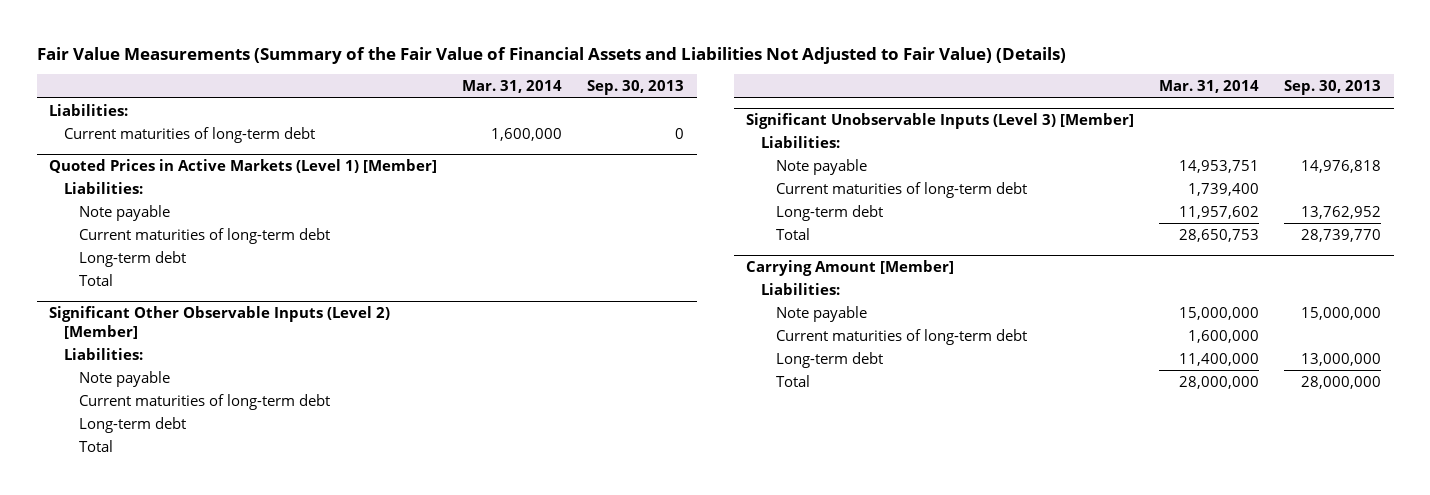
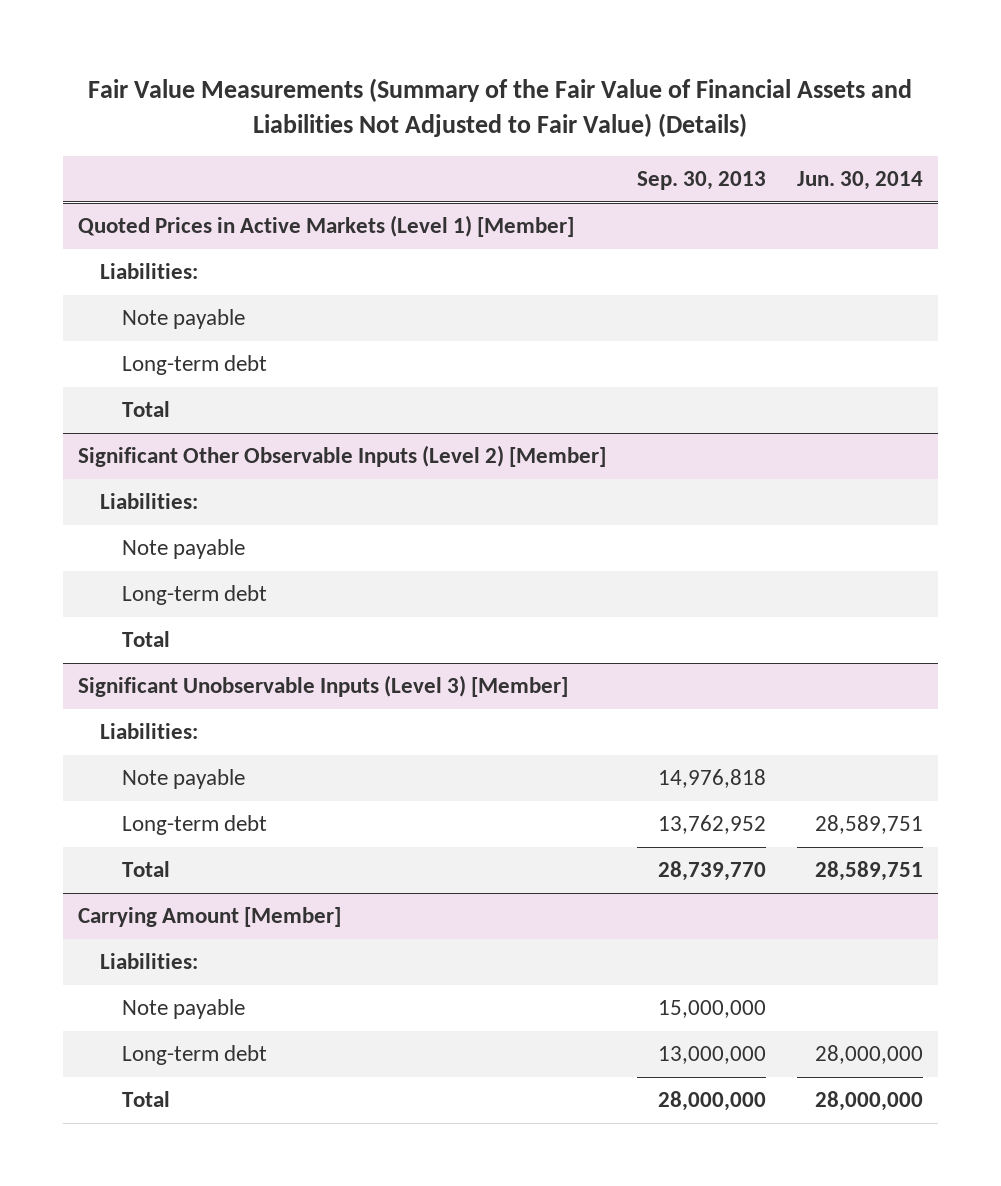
[462,80,563,94] Mar. 31, 2014 -> none
none -> [796,171,923,191] Jun. 30, 2014
[49,103,129,116] Liabilities: -> none
[64,126,316,143] Current maturities of long-term debt -> none
[79,227,331,244] Current maturities of long-term debt -> none
[79,393,331,410] Current maturities of long-term debt -> none
[775,181,1027,198] Current maturities of long-term debt -> none
[775,328,1027,345] Current maturities of long-term debt -> none

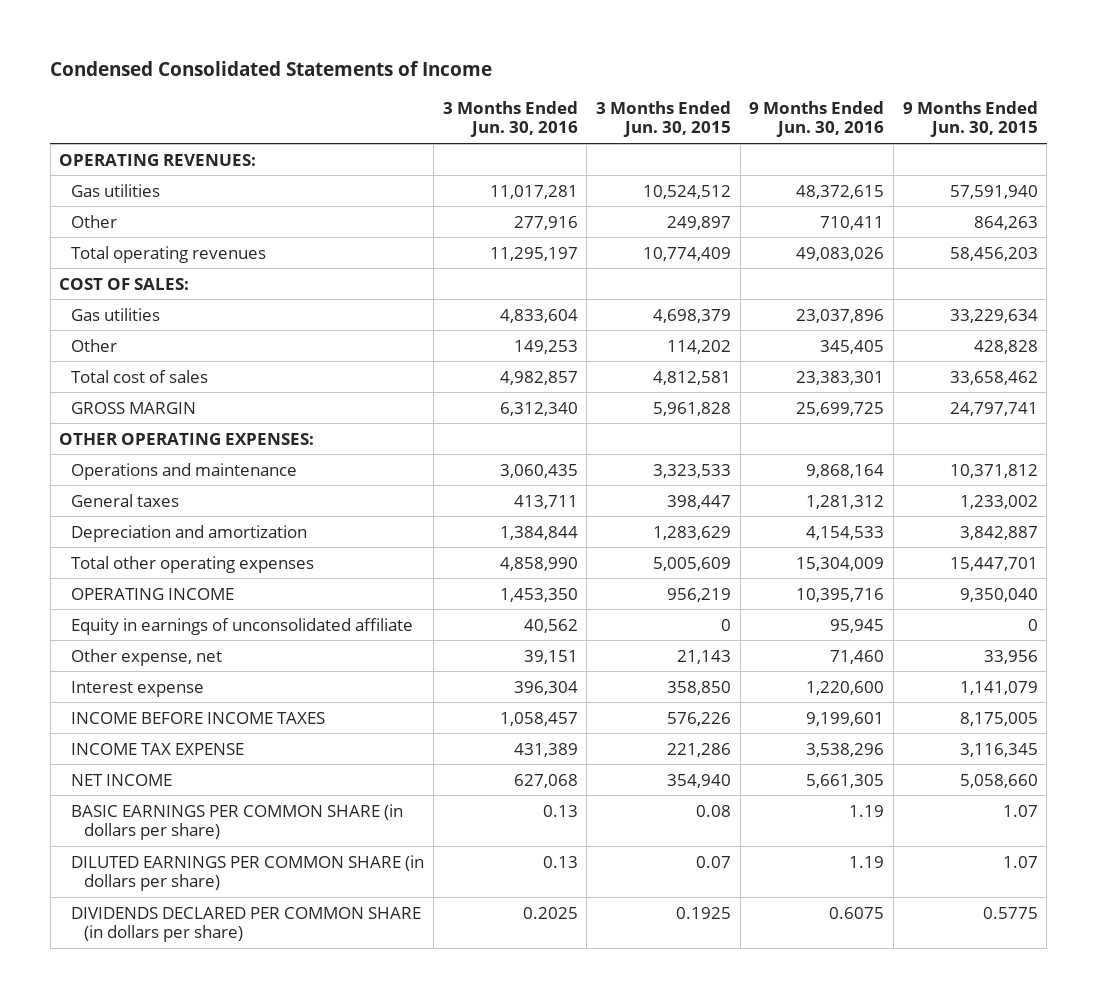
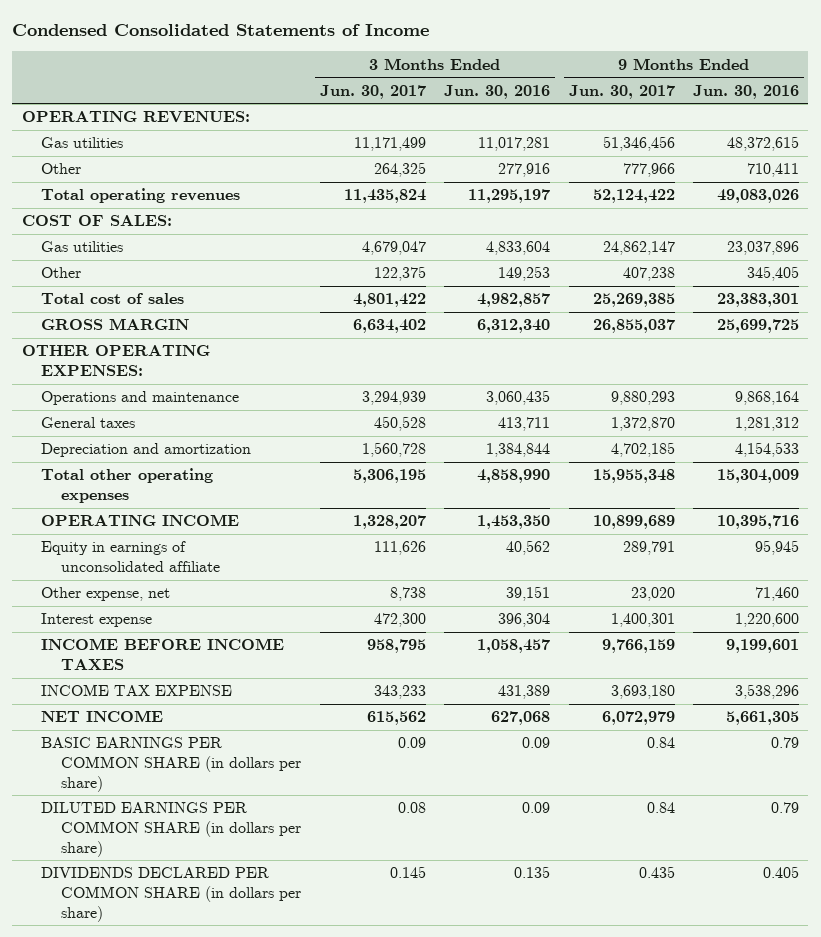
[595,101,731,138] 3 Months Ended Jun. 30, 2015 -> none
[902,101,1038,138] 9 Months Ended Jun. 30, 2015 -> none
none -> [319,84,426,99] Jun. 30, 2017
none -> [568,84,675,99] Jun. 30, 2017
[542,804,578,817] 0.13 -> [522,737,551,749] 0.09
[849,804,885,817] 1.19 -> [771,737,800,749] 0.79
[542,855,578,868] 0.13 -> [522,802,551,814] 0.09
[849,855,885,868] 1.19 -> [771,802,800,814] 0.79
[522,906,578,919] 0.2025 -> [514,866,551,879] 0.135
[829,906,885,919] 0.6075 -> [763,866,800,879] 0.405

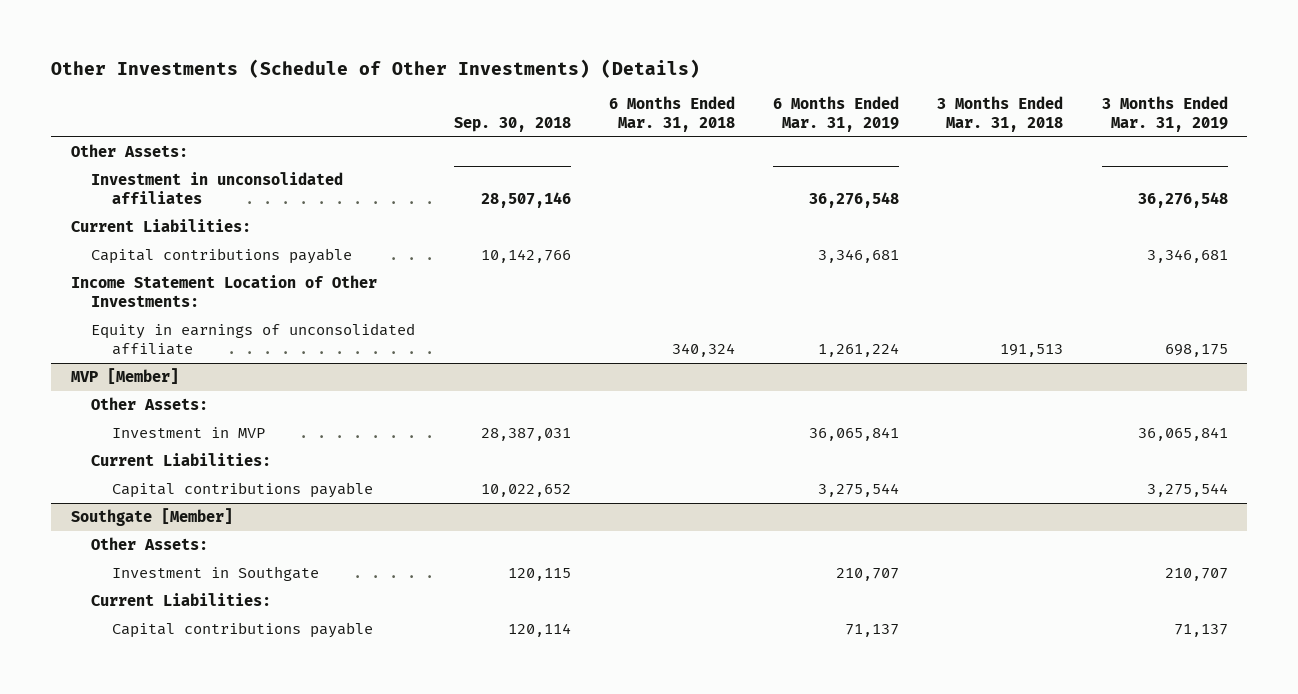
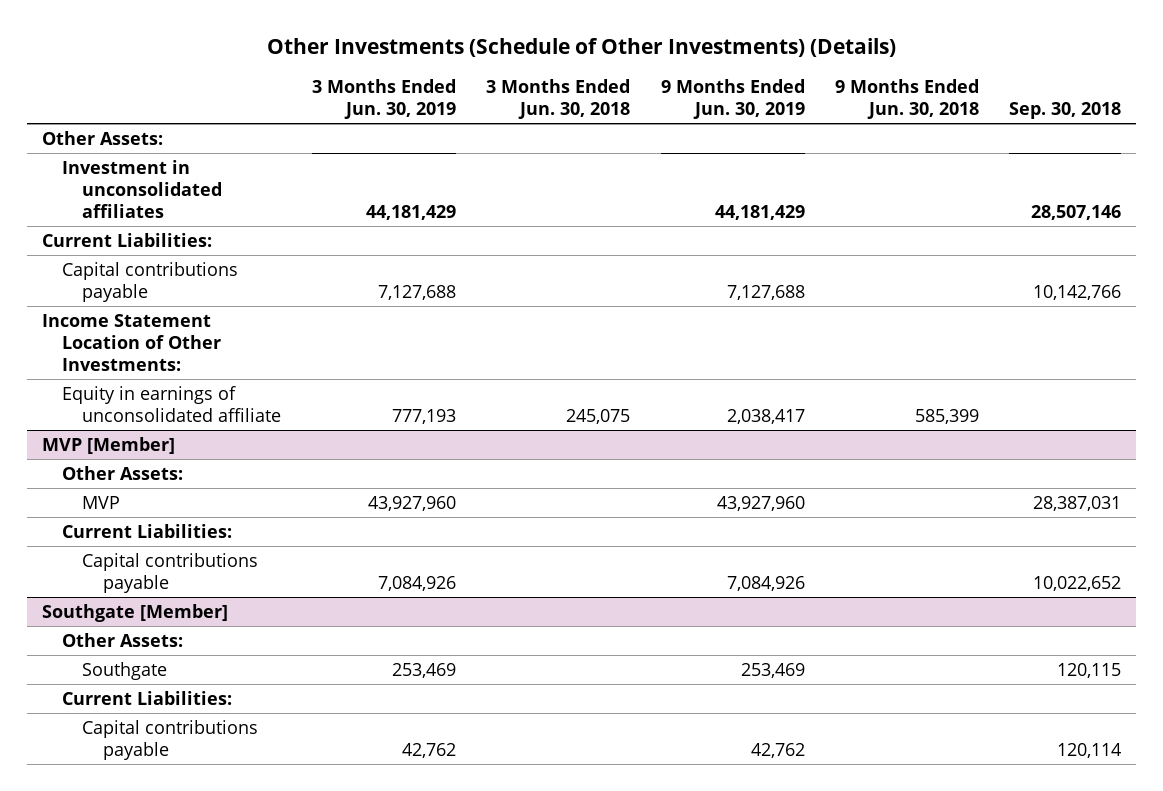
[608,95,735,133] 6 Months Ended Mar. 31, 2018 -> none
[773,95,900,133] 6 Months Ended Mar. 31, 2019 -> none
[937,95,1064,133] 3 Months Ended Mar. 31, 2018 -> none
[1101,95,1228,133] 3 Months Ended Mar. 31, 2019 -> none
none -> [311,78,456,120] 3 Months Ended Jun. 30, 2019
none -> [486,78,631,120] 3 Months Ended Jun. 30, 2018
none -> [660,78,805,120] 9 Months Ended Jun. 30, 2019
none -> [834,78,979,120] 9 Months Ended Jun. 30, 2018
[112,427,266,439] Investment in MVP -> [82,495,121,509] MVP
[112,566,320,582] Investment in Southgate -> [82,661,168,680] Southgate

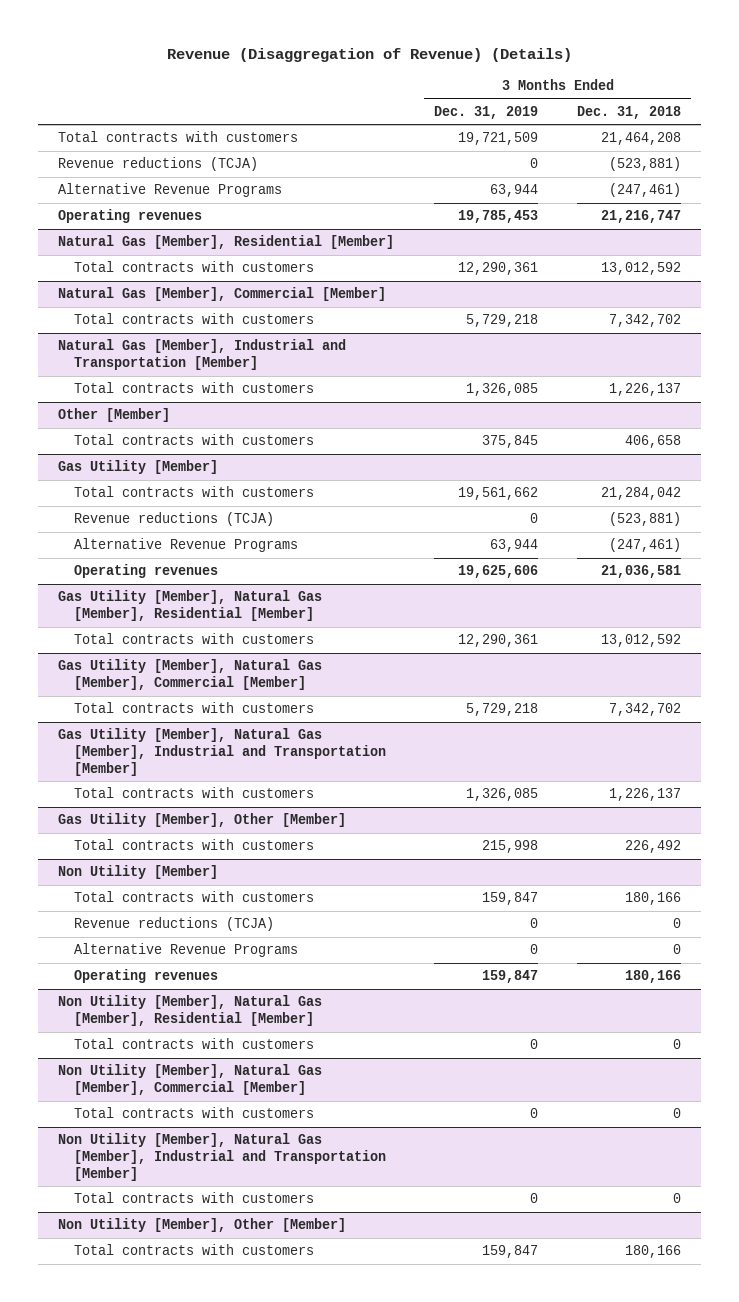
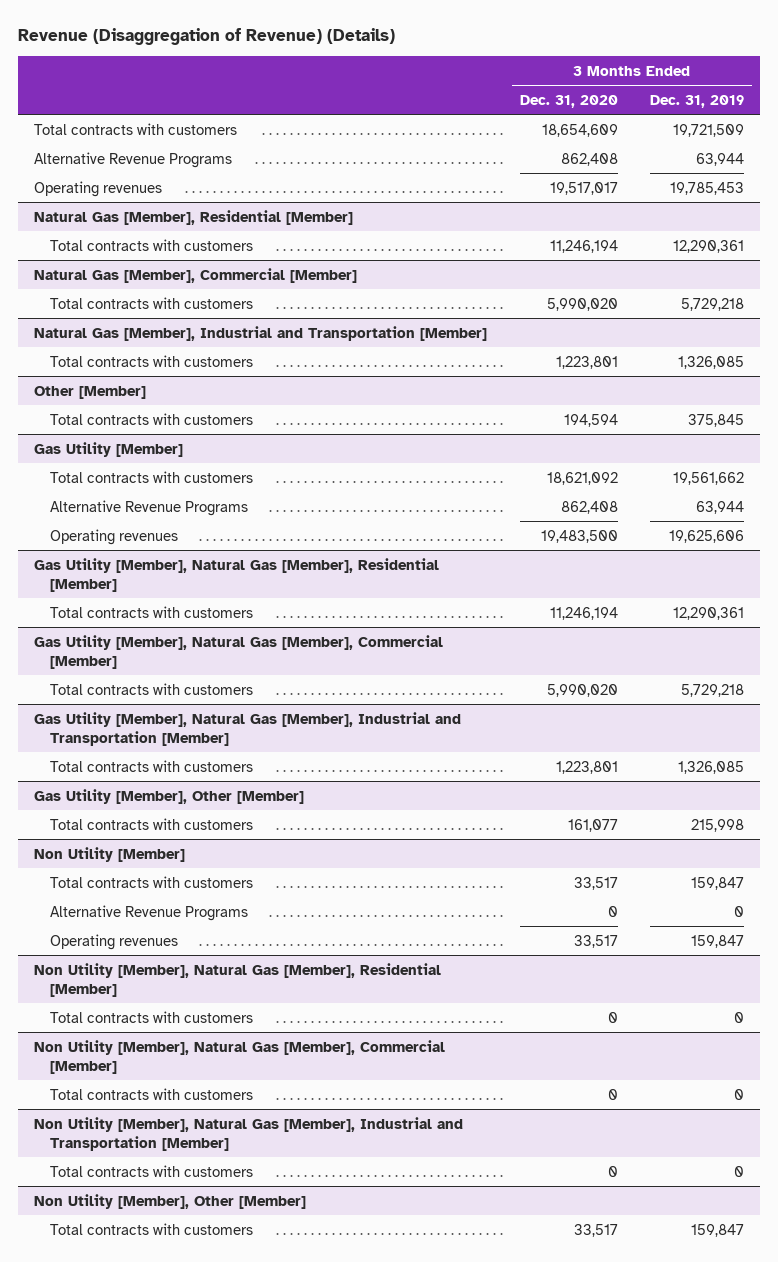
[577,105,682,119] Dec. 31, 2018 -> none
none -> [519,94,618,108] Dec. 31, 2020
[57,157,258,172] Revenue reductions (TCJA) -> none
[74,512,275,527] Revenue reductions (TCJA) -> none
[74,917,275,932] Revenue reductions (TCJA) -> none

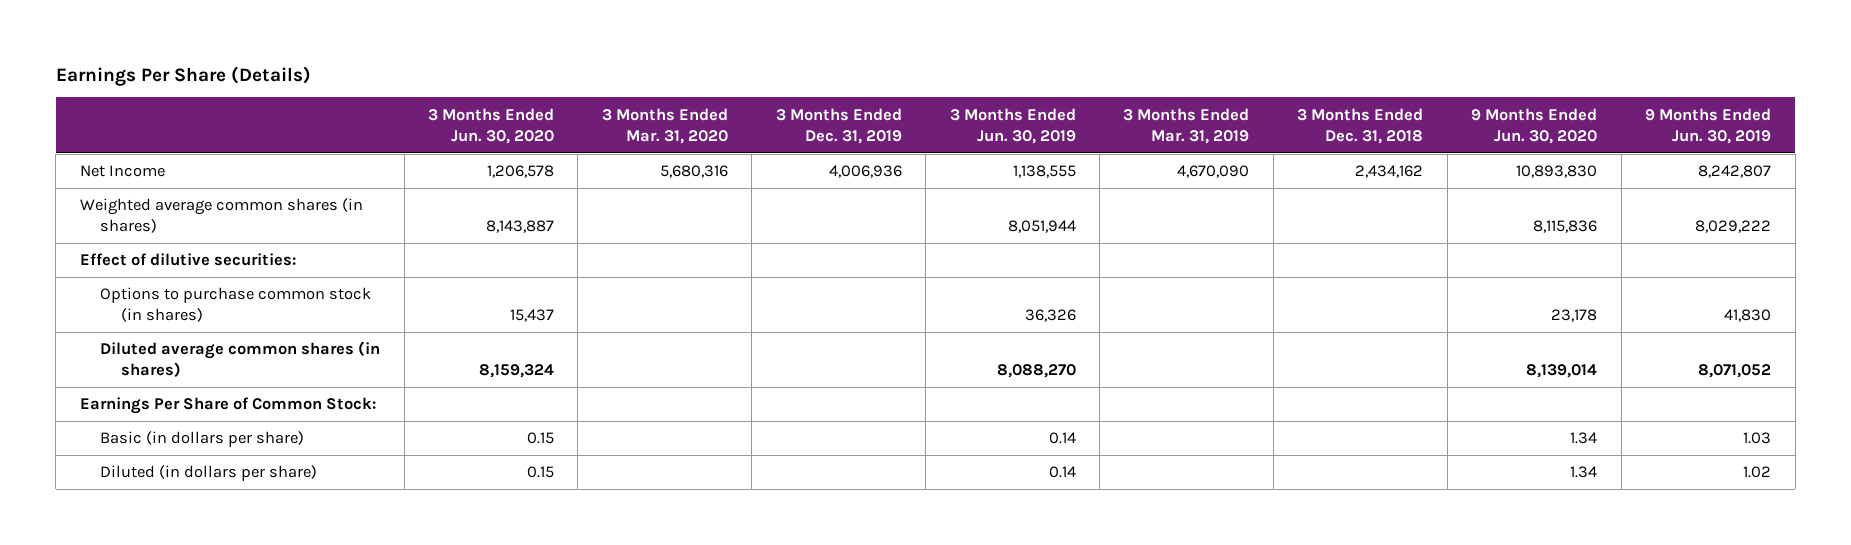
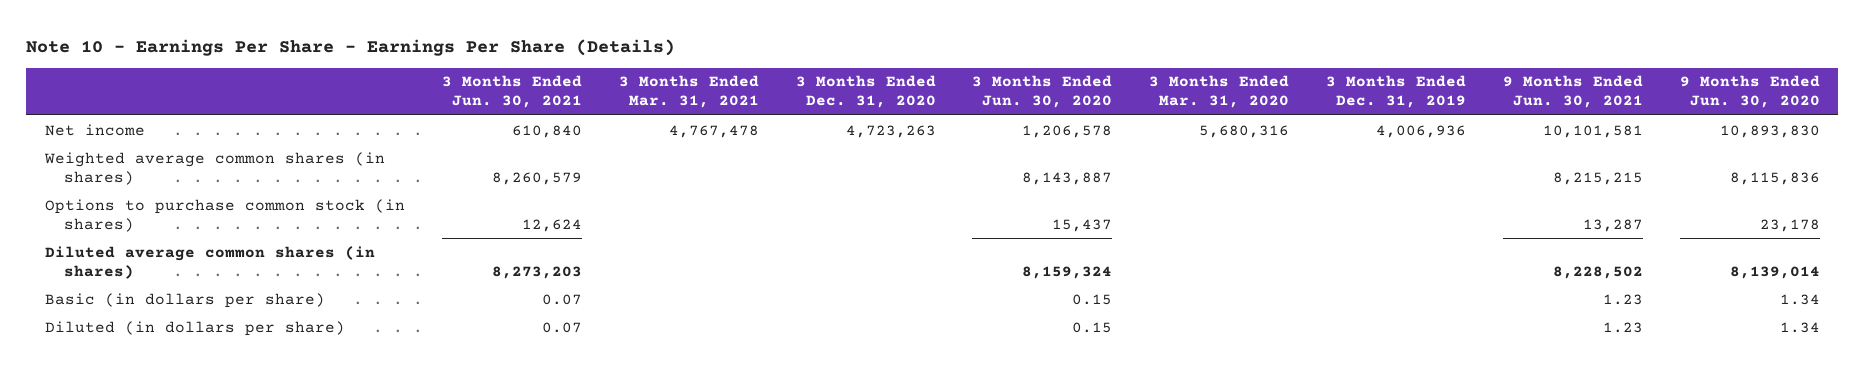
[55,66,311,87] Earnings Per Share (Details) -> [26,38,676,56] Note 10 - Earnings Per Share - Earnings Per Share (Details)
[949,107,1076,144] 3 Months Ended Jun. 30, 2019 -> none
[1123,107,1250,144] 3 Months Ended Mar. 31, 2019 -> none
[1297,107,1424,144] 3 Months Ended Dec. 31, 2018 -> none
[1645,107,1772,144] 9 Months Ended Jun. 30, 2019 -> none
none -> [441,75,582,109] 3 Months Ended Jun. 30, 2021
none -> [618,75,759,109] 3 Months Ended Mar. 31, 2021
none -> [795,75,936,109] 3 Months Ended Dec. 31, 2020
none -> [1503,75,1644,109] 9 Months Ended Jun. 30, 2021
[79,165,165,178] Net Income -> [44,123,145,136] Net income
[79,253,296,267] Effect of dilutive securities: -> none
[79,397,376,415] Earnings Per Share of Common Stock: -> none

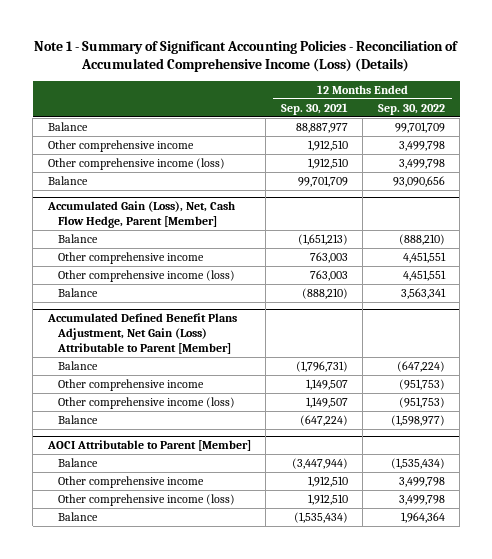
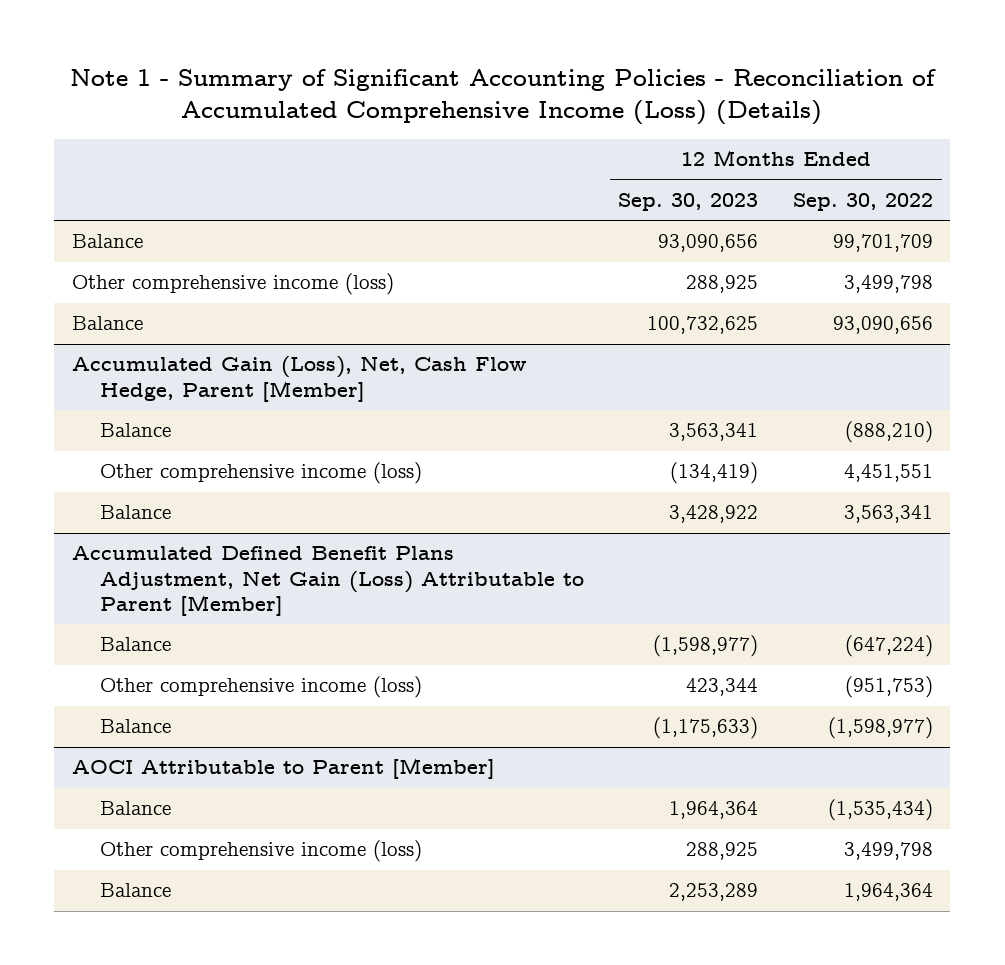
[280,102,348,115] Sep. 30, 2021 -> none
none -> [618,193,759,212] Sep. 30, 2023
[47,139,194,152] Other comprehensive income -> none
[57,251,204,264] Other comprehensive income -> none
[57,378,204,391] Other comprehensive income -> none
[57,475,204,488] Other comprehensive income -> none

